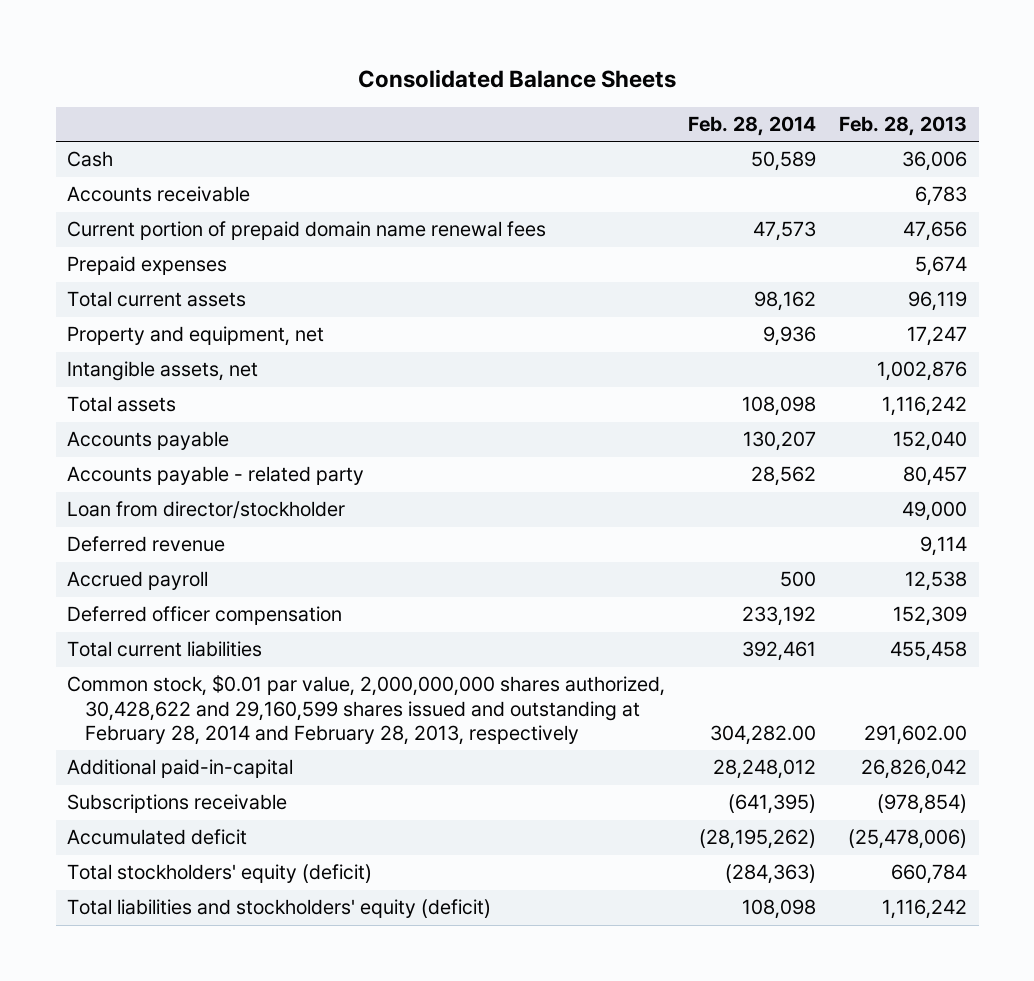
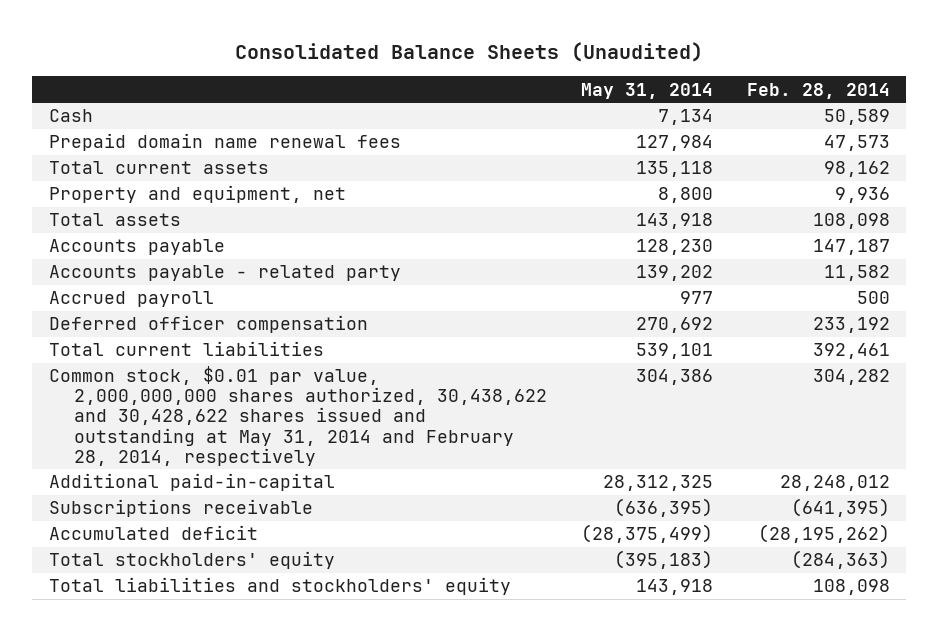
[358,68,677,88] Consolidated Balance Sheets -> [235,41,704,62] Consolidated Balance Sheets (Unaudited)
[839,116,968,137] Feb. 28, 2013 -> none
none -> [580,82,713,99] May 31, 2014
[67,186,251,203] Accounts receivable -> none
[67,256,228,276] Prepaid expenses -> none
[67,221,547,241] Current portion of prepaid domain name renewal fees -> [48,133,401,152] Prepaid domain name renewal fees
[67,361,259,382] Intangible assets, net -> none
[67,501,346,520] Loan from director/stockholder -> none
[67,536,226,553] Deferred revenue -> none
[743,431,817,452] 130,207 -> [812,239,890,256] 147,187
[751,466,817,487] 28,562 -> [823,265,890,282] 11,582
[67,675,666,746] Common stock, $0.01 par value, 2,000,000,000 shares authorized, 30,428,622 and 29,160,599 shares issued and outstanding at February 28, 2014 and February 28, 2013, respectively -> [48,366,548,466] Common stock, $0.01 par value, 2,000,000,000 shares authorized, 30,438,622 and 30,428,622 shares issued and outstanding at May 31, 2014 and February 28, 2014, respectively
[710,725,817,746] 304,282.00 -> [812,369,890,386] 304,282
[67,864,373,884] Total stockholders' equity (deficit) -> [48,551,335,570] Total stockholders' equity
[67,899,492,919] Total liabilities and stockholders' equity (deficit) -> [48,577,511,596] Total liabilities and stockholders' equity

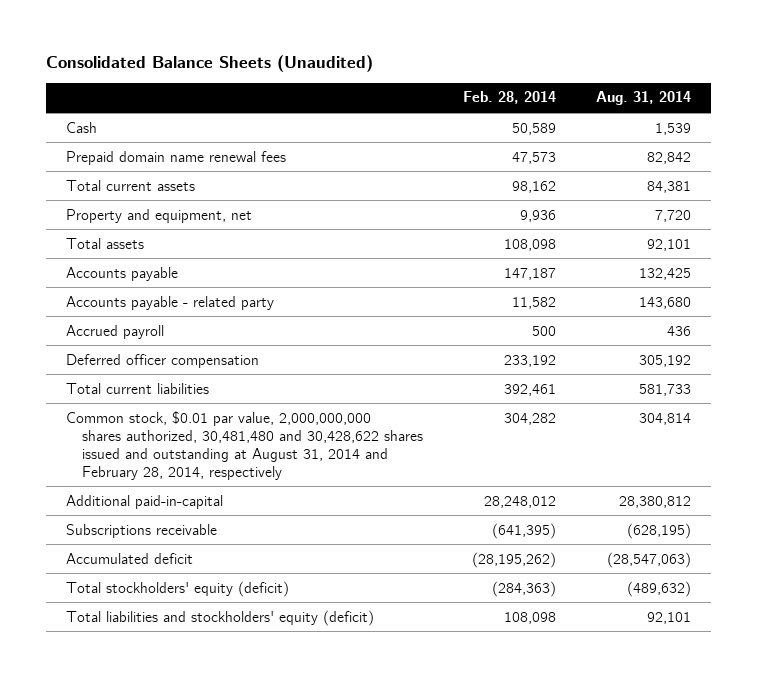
[580,82,713,99] May 31, 2014 -> none
none -> [596,91,692,106] Aug. 31, 2014
[48,366,548,466] Common stock, $0.01 par value, 2,000,000,000 shares authorized, 30,438,622 and 30,428,622 shares issued and outstanding at May 31, 2014 and February 28, 2014, respectively -> [65,410,424,480] Common stock, $0.01 par value, 2,000,000,000 shares authorized, 30,481,480 and 30,428,622 shares issued and outstanding at August 31, 2014 and February 28, 2014, respectively
[48,551,335,570] Total stockholders' equity -> [65,580,289,597] Total stockholders' equity (deficit)
[48,577,511,596] Total liabilities and stockholders' equity -> [65,609,374,626] Total liabilities and stockholders' equity (deficit)

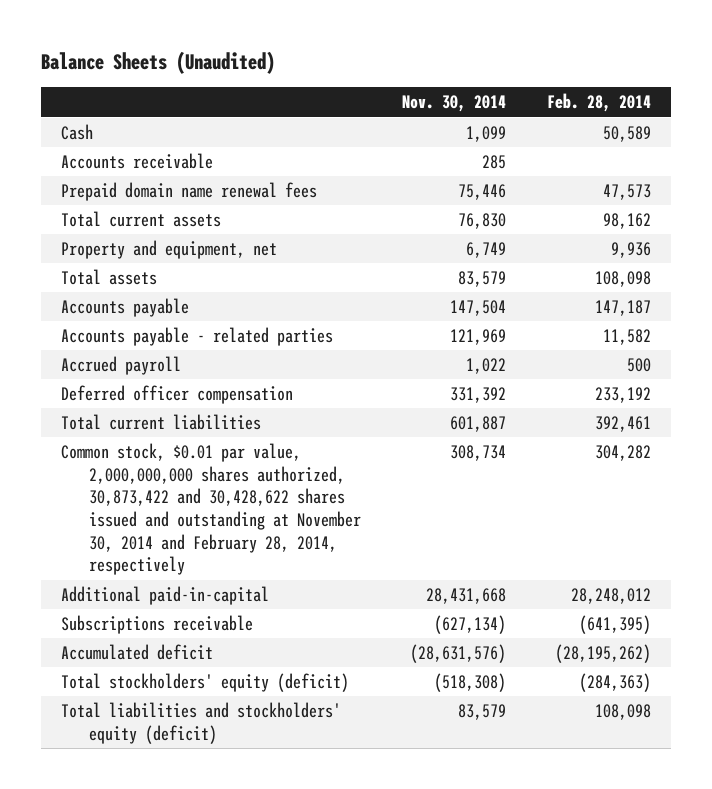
[45,55,373,73] Consolidated Balance Sheets (Unaudited) -> [40,51,275,75] Balance Sheets (Unaudited)
[596,91,692,106] Aug. 31, 2014 -> none
none -> [401,95,506,113] Nov. 30, 2014
none -> [61,153,214,170] Accounts receivable
[65,295,274,310] Accounts payable - related party -> [61,327,334,347] Accounts payable - related parties
[65,410,424,480] Common stock, $0.01 par value, 2,000,000,000 shares authorized, 30,481,480 and 30,428,622 shares issued and outstanding at August 31, 2014 and February 28, 2014, respectively -> [61,443,361,576] Common stock, $0.01 par value, 2,000,000,000 shares authorized, 30,873,422 and 30,428,622 shares issued and outstanding at November 30, 2014 and February 28, 2014, respectively

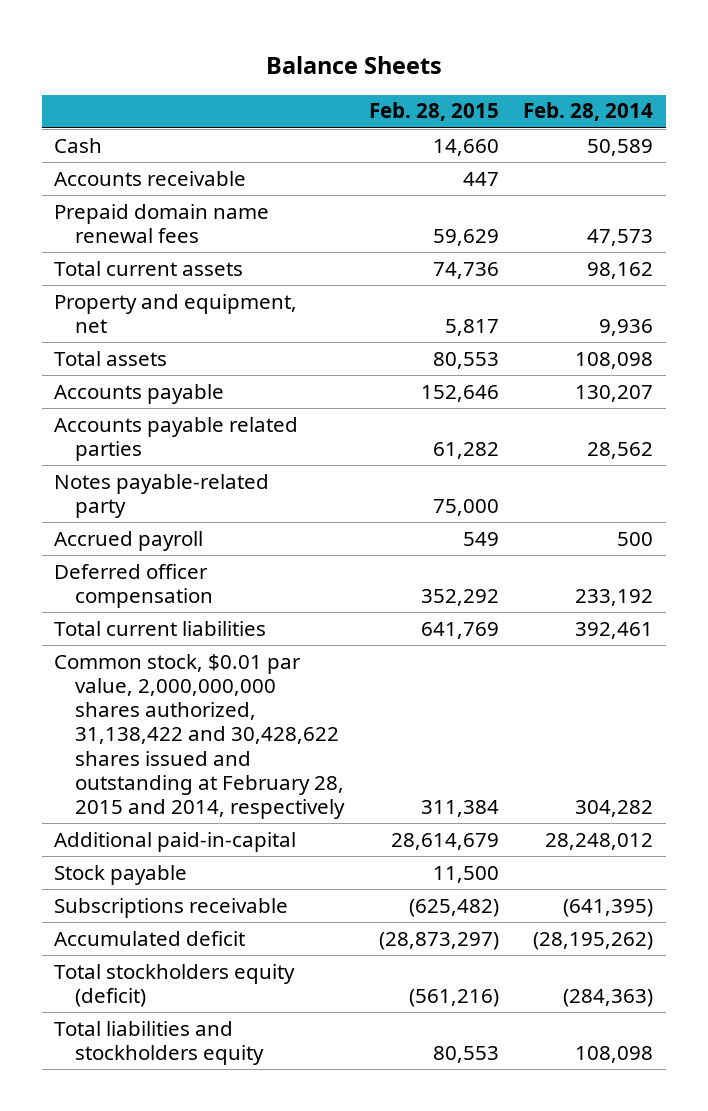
[40,51,275,75] Balance Sheets (Unaudited) -> [265,55,442,74] Balance Sheets
[401,95,506,113] Nov. 30, 2014 -> none
none -> [368,102,499,122] Feb. 28, 2015
[594,300,651,317] 147,187 -> [575,384,654,402] 130,207
[61,327,334,347] Accounts payable - related parties -> [54,416,299,462] Accounts payable related parties
[602,329,651,346] 11,582 -> [587,442,654,460] 28,562
none -> [54,473,270,519] Notes payable-related party
[61,443,361,576] Common stock, $0.01 par value, 2,000,000,000 shares authorized, 30,873,422 and 30,428,622 shares issued and outstanding at November 30, 2014 and February 28, 2014, respectively -> [54,653,346,819] Common stock, $0.01 par value, 2,000,000,000 shares authorized, 31,138,422 and 30,428,622 shares issued and outstanding at February 28, 2015 and 2014, respectively
none -> [54,864,188,885] Stock payable
[61,673,350,693] Total stockholders' equity (deficit) -> [54,963,296,1008] Total stockholders equity (deficit)
[61,702,342,744] Total liabilities and stockholders' equity (deficit) -> [54,1020,265,1066] Total liabilities and stockholders equity

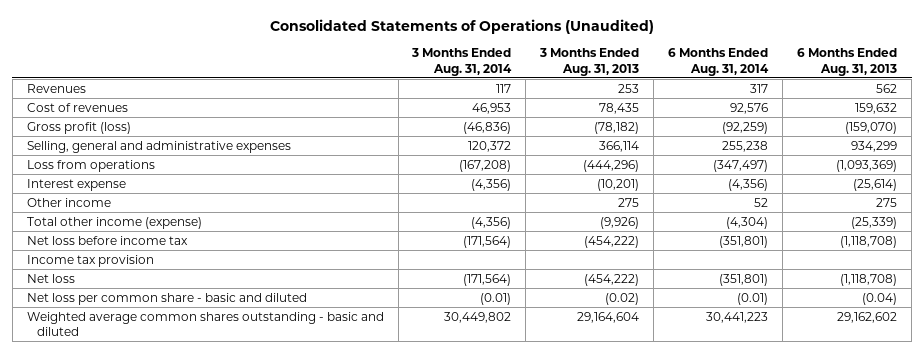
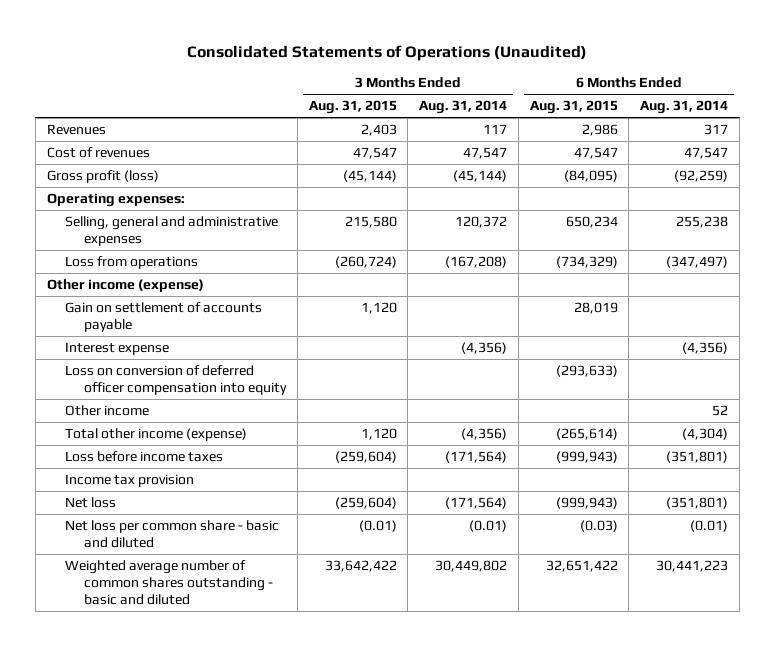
[539,48,640,76] 3 Months Ended Aug. 31, 2013 -> none
[797,48,898,76] 6 Months Ended Aug. 31, 2013 -> none
none -> [308,100,397,115] Aug. 31, 2015
none -> [529,100,618,115] Aug. 31, 2015
[472,102,512,114] 46,953 -> [463,147,508,160] 47,547
[730,102,769,114] 92,576 -> [684,147,729,160] 47,547
[463,121,512,134] (46,836) -> [453,170,508,183] (45,144)
none -> [46,193,185,208] Operating expenses:
none -> [46,279,204,293] Other income (expense)
none -> [65,302,263,332] Gain on settlement of accounts payable
none -> [65,365,287,395] Loss on conversion of deferred officer compensation into equity
[26,235,188,245] Net loss before income tax -> [65,451,224,463] Loss before income taxes
[26,311,384,337] Weighted average common shares outstanding - basic and diluted -> [65,560,273,605] Weighted average number of common shares outstanding - basic and diluted

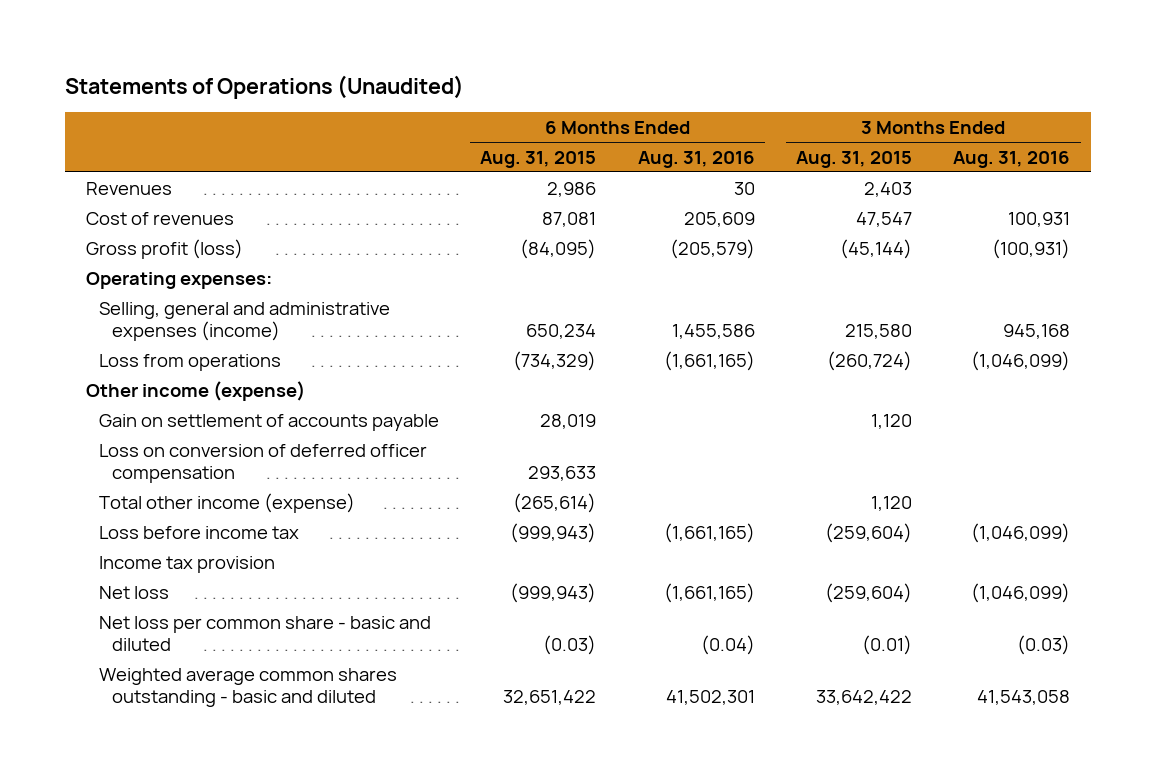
[187,45,588,62] Consolidated Statements of Operations (Unaudited) -> [64,74,464,99] Statements of Operations (Unaudited)
[419,100,508,115] Aug. 31, 2014 -> none
[640,100,729,115] Aug. 31, 2014 -> none
none -> [637,150,755,168] Aug. 31, 2016
none -> [953,150,1071,168] Aug. 31, 2016
[573,147,618,160] 47,547 -> [542,211,597,227] 87,081
[65,216,279,246] Selling, general and administrative expenses -> [99,301,391,341] Selling, general and administrative expenses (income)
[65,342,170,356] Interest expense -> none
[65,405,150,417] Other income -> none
[65,365,287,395] Loss on conversion of deferred officer compensation into equity -> [99,443,428,483] Loss on conversion of deferred officer compensation
[555,365,618,378] (293,633) -> [528,465,597,481] 293,633
[65,451,224,463] Loss before income taxes -> [99,525,300,539] Loss before income tax
[65,560,273,605] Weighted average number of common shares outstanding - basic and diluted -> [99,667,398,707] Weighted average common shares outstanding - basic and diluted

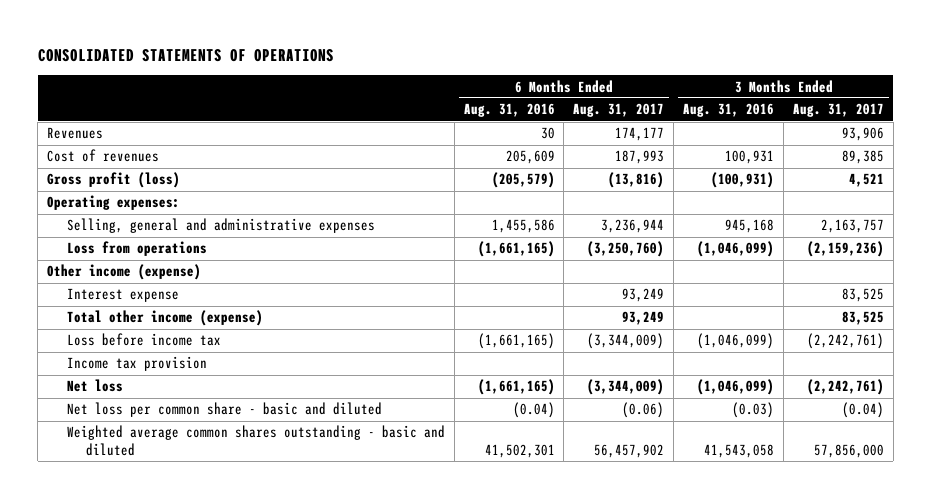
[64,74,464,99] Statements of Operations (Unaudited) -> [37,48,334,62] CONSOLIDATED STATEMENTS OF OPERATIONS
[480,150,597,168] Aug. 31, 2015 -> none
[796,150,913,168] Aug. 31, 2015 -> none
none -> [573,103,665,118] Aug. 31, 2017
none -> [792,103,884,118] Aug. 31, 2017
[99,301,391,341] Selling, general and administrative expenses (income) -> [66,218,375,234] Selling, general and administrative expenses
[99,413,440,431] Gain on settlement of accounts payable -> none
[99,443,428,483] Loss on conversion of deferred officer compensation -> none
none -> [66,288,179,303] Interest expense

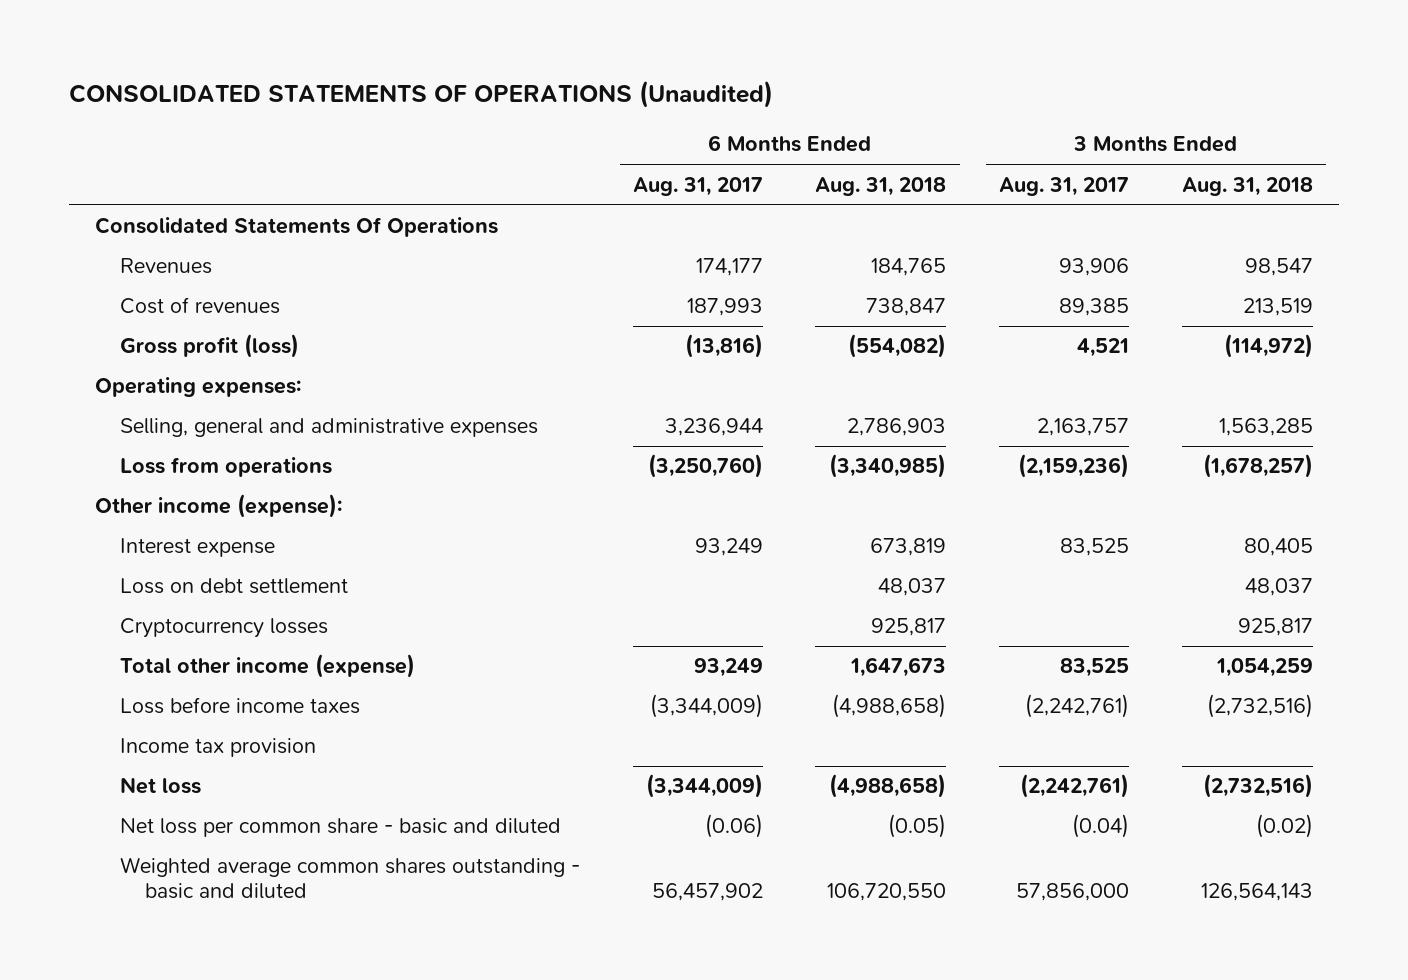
[37,48,334,62] CONSOLIDATED STATEMENTS OF OPERATIONS -> [69,80,774,109] CONSOLIDATED STATEMENTS OF OPERATIONS (Unaudited)
[463,103,555,118] Aug. 31, 2016 -> none
[683,103,775,118] Aug. 31, 2016 -> none
none -> [815,176,947,196] Aug. 31, 2018
none -> [1181,176,1313,196] Aug. 31, 2018
none -> [95,217,499,238] Consolidated Statements Of Operations
[47,264,202,281] Other income (expense) -> [95,494,343,519] Other income (expense):
none -> [120,578,349,595] Loss on debt settlement
none -> [120,618,329,639] Cryptocurrency losses
[66,333,221,347] Loss before income tax -> [120,697,361,715] Loss before income taxes

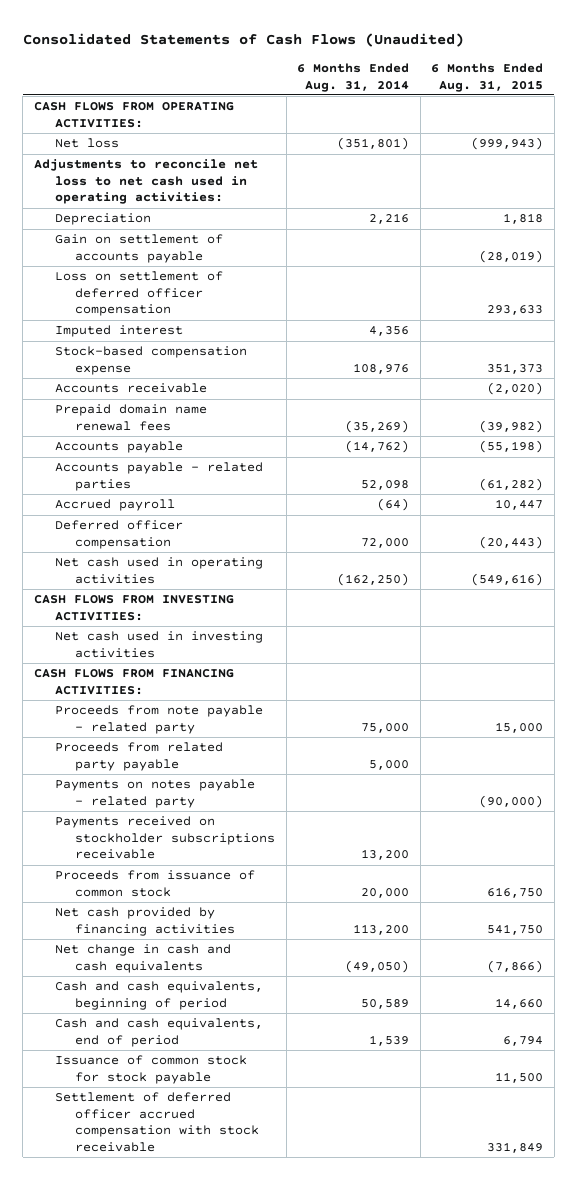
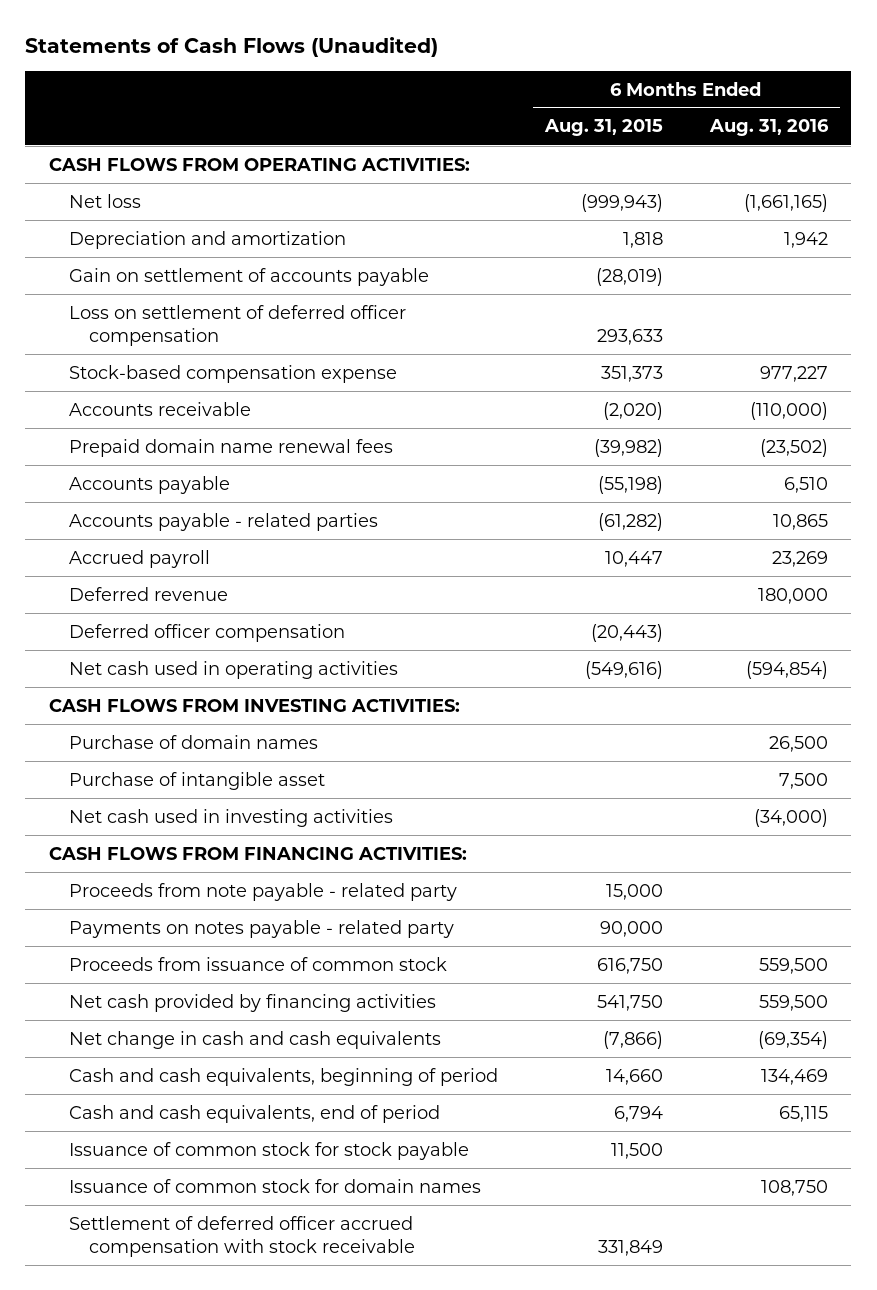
[22,32,464,47] Consolidated Statements of Cash Flows (Unaudited) -> [25,36,439,57] Statements of Cash Flows (Unaudited)
[297,63,410,92] 6 Months Ended Aug. 31, 2014 -> none
none -> [708,119,829,137] Aug. 31, 2016
[33,159,258,205] Adjustments to reconcile net loss to net cash used in operating activities: -> none
[54,213,151,226] Depreciation -> [68,230,346,249] Depreciation and amortization
[54,325,183,338] Imputed interest -> none
none -> [68,586,228,601] Deferred revenue
none -> [68,734,318,749] Purchase of domain names
none -> [68,771,325,790] Purchase of intangible asset
[54,742,223,771] Proceeds from related party payable -> none
[54,816,276,860] Payments received on stockholder subscriptions receivable -> none
[479,794,544,808] (90,000) -> [599,920,663,937] 90,000
none -> [68,1178,481,1193] Issuance of common stock for domain names

